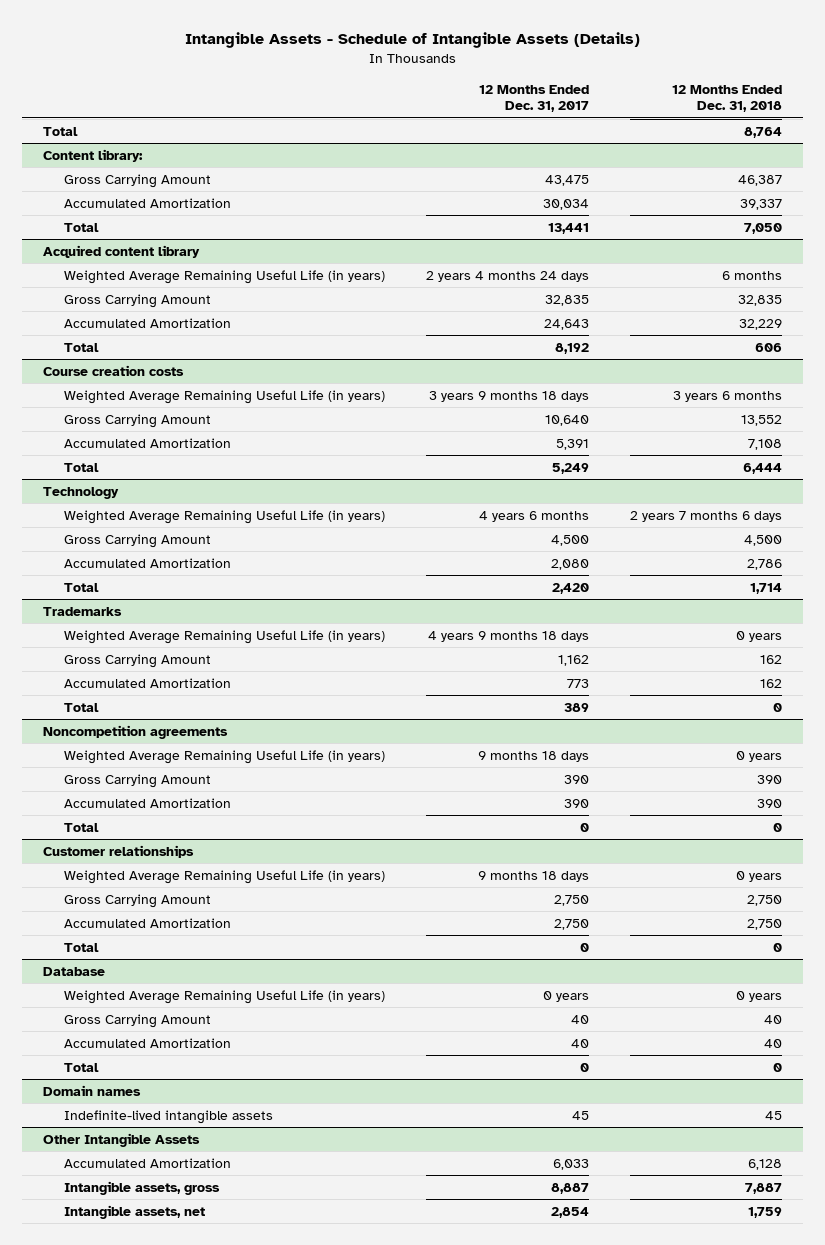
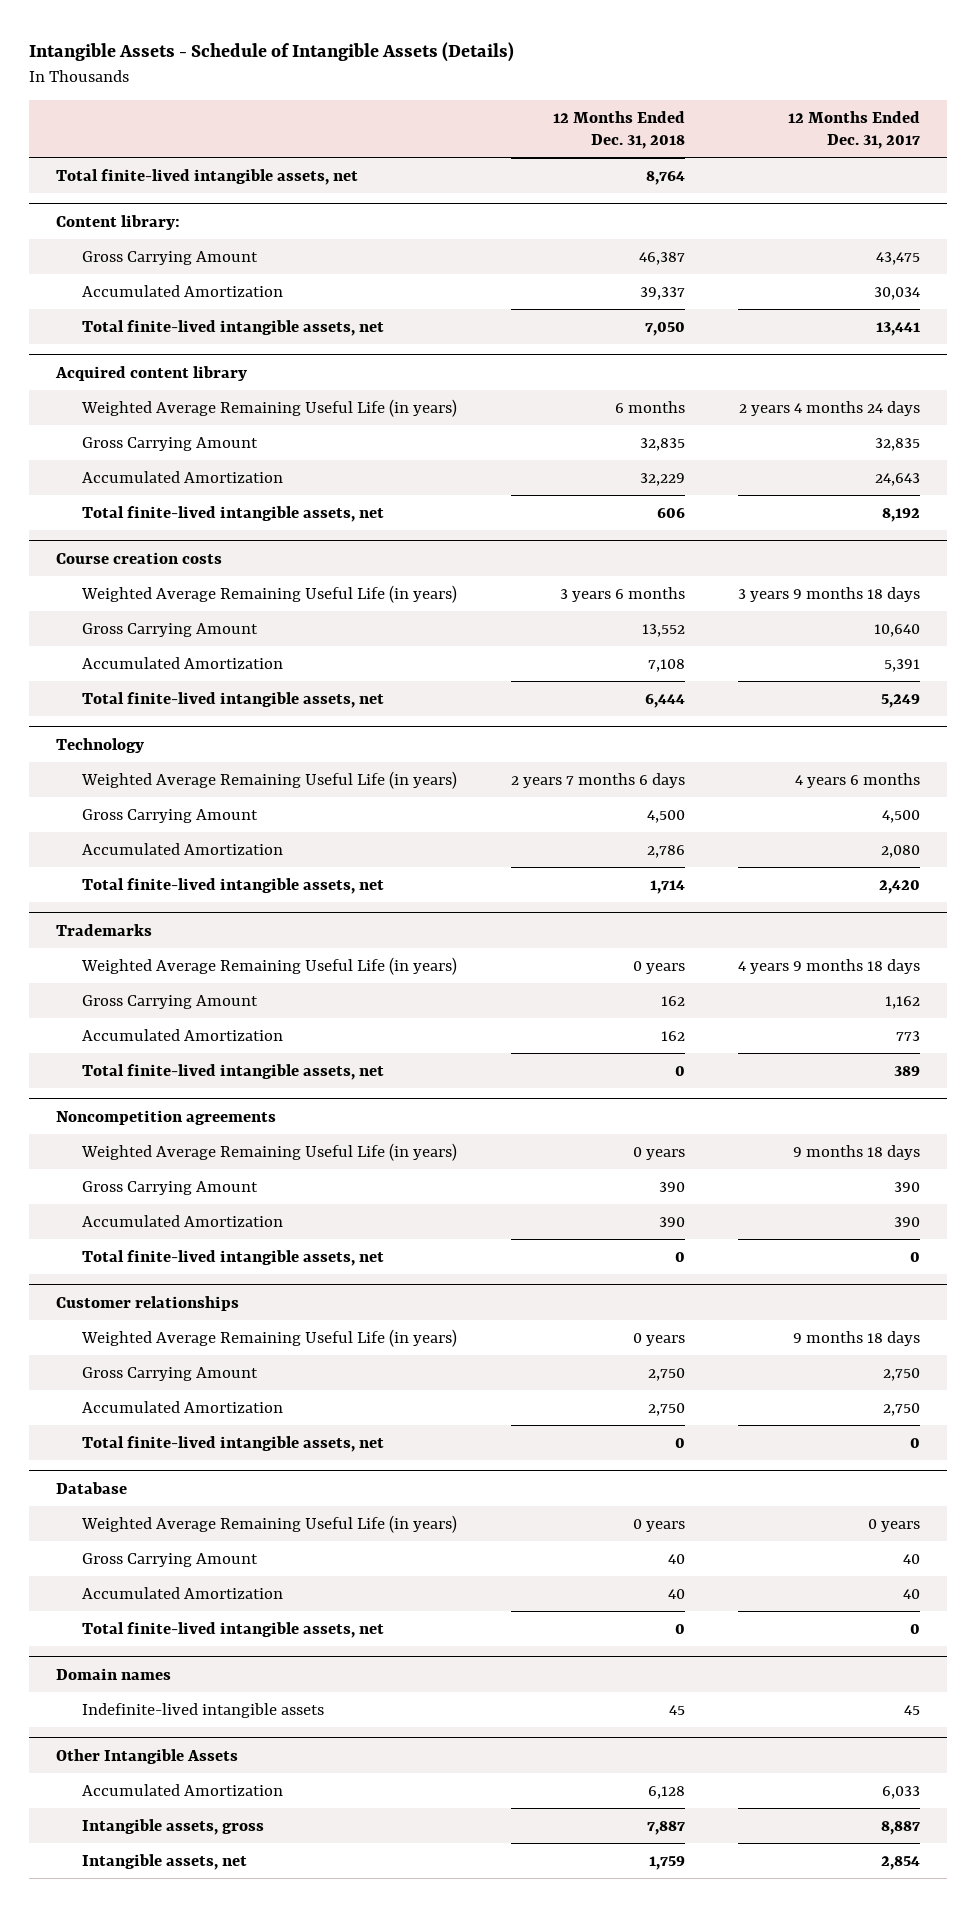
[42,126,78,136] Total -> [55,168,358,185] Total finite-lived intangible assets, net
[64,222,100,232] Total -> [82,319,385,336] Total finite-lived intangible assets, net
[64,342,100,352] Total -> [82,505,385,522] Total finite-lived intangible assets, net
[64,462,100,472] Total -> [82,691,385,708] Total finite-lived intangible assets, net
[64,582,100,592] Total -> [82,877,385,894] Total finite-lived intangible assets, net
[64,702,100,712] Total -> [82,1063,385,1080] Total finite-lived intangible assets, net
[64,822,100,832] Total -> [82,1249,385,1266] Total finite-lived intangible assets, net
[64,942,100,952] Total -> [82,1435,385,1452] Total finite-lived intangible assets, net
[64,1062,100,1072] Total -> [82,1621,385,1638] Total finite-lived intangible assets, net

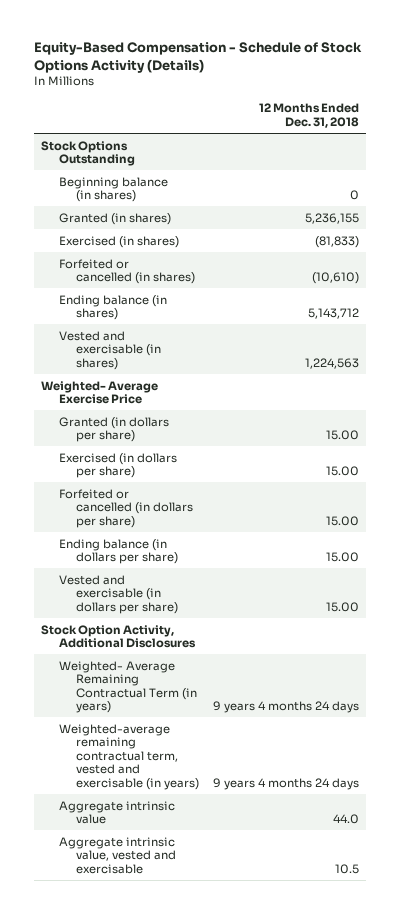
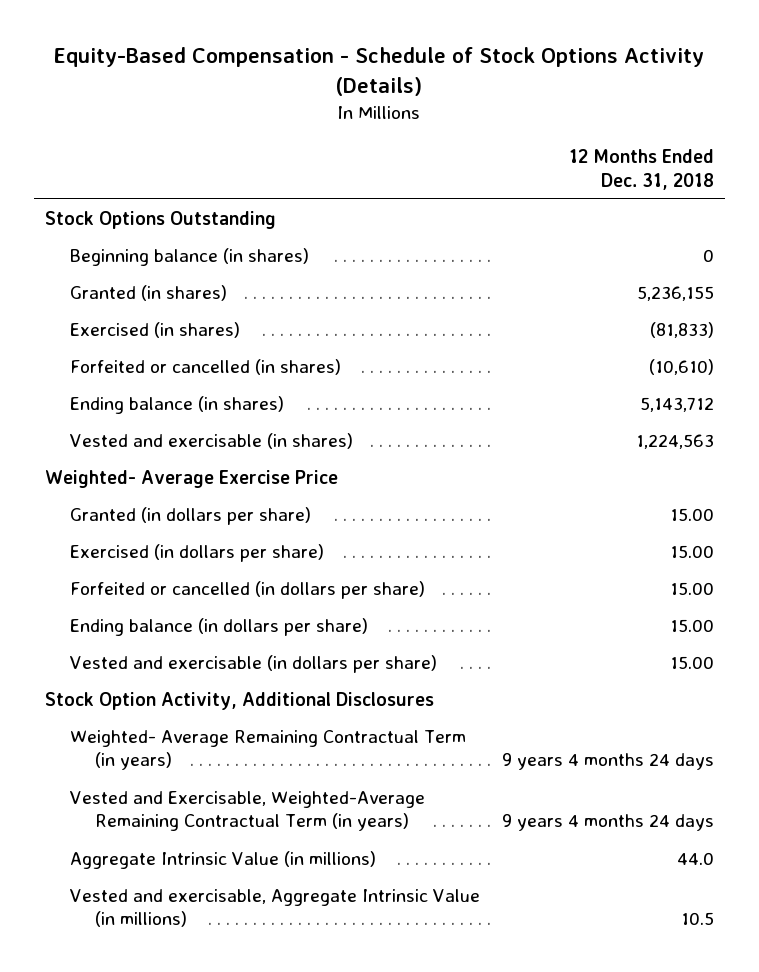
[58,723,199,790] Weighted-average remaining contractual term, vested and exercisable (in years) -> [69,791,425,832] Vested and Exercisable, Weighted-Average Remaining Contractual Term (in years)
[58,800,175,825] Aggregate intrinsic value -> [69,851,376,870] Aggregate Intrinsic Value (in millions)
[58,836,176,874] Aggregate intrinsic value, vested and exercisable -> [69,889,480,928] Vested and exercisable, Aggregate Intrinsic Value (in millions)

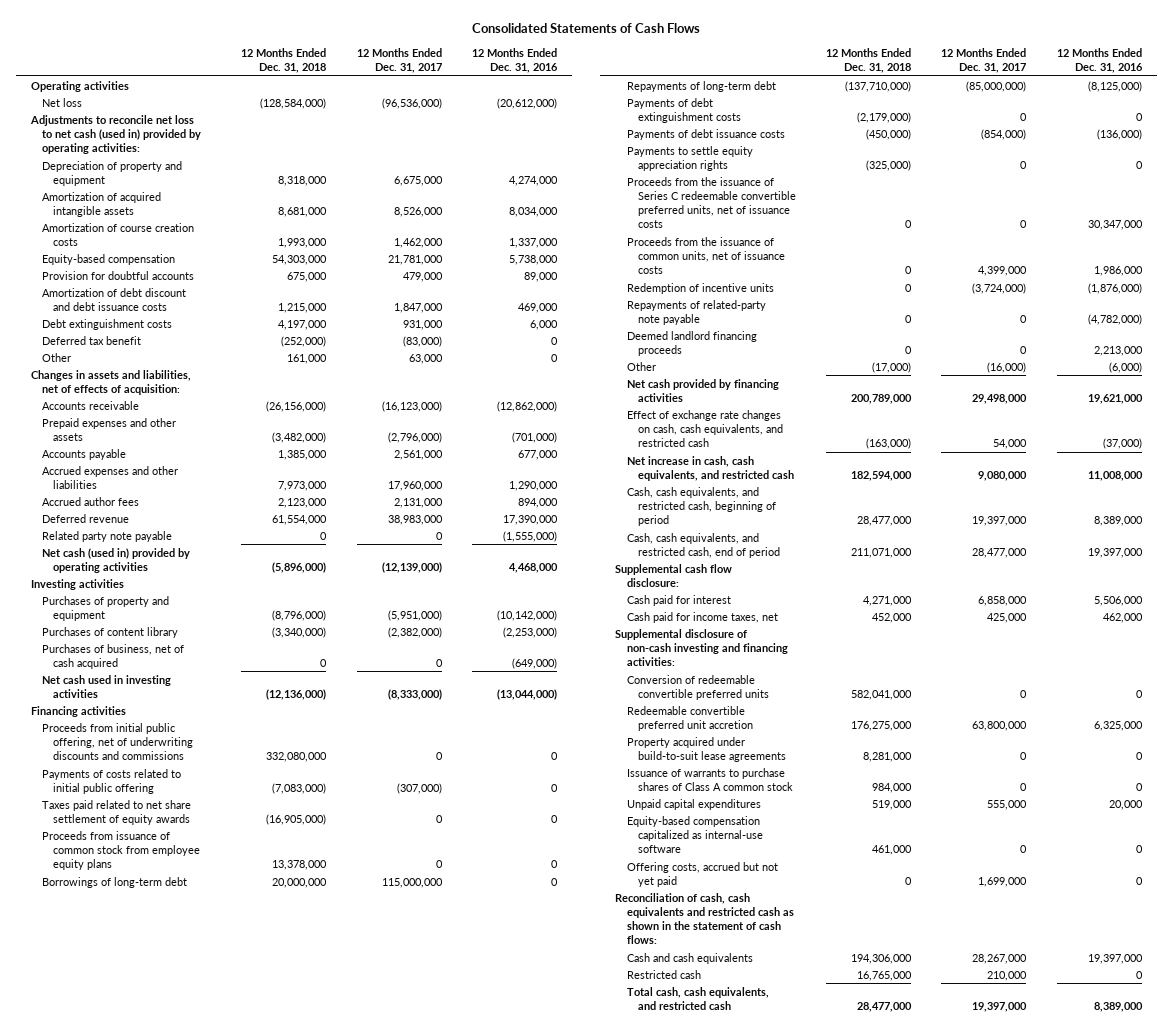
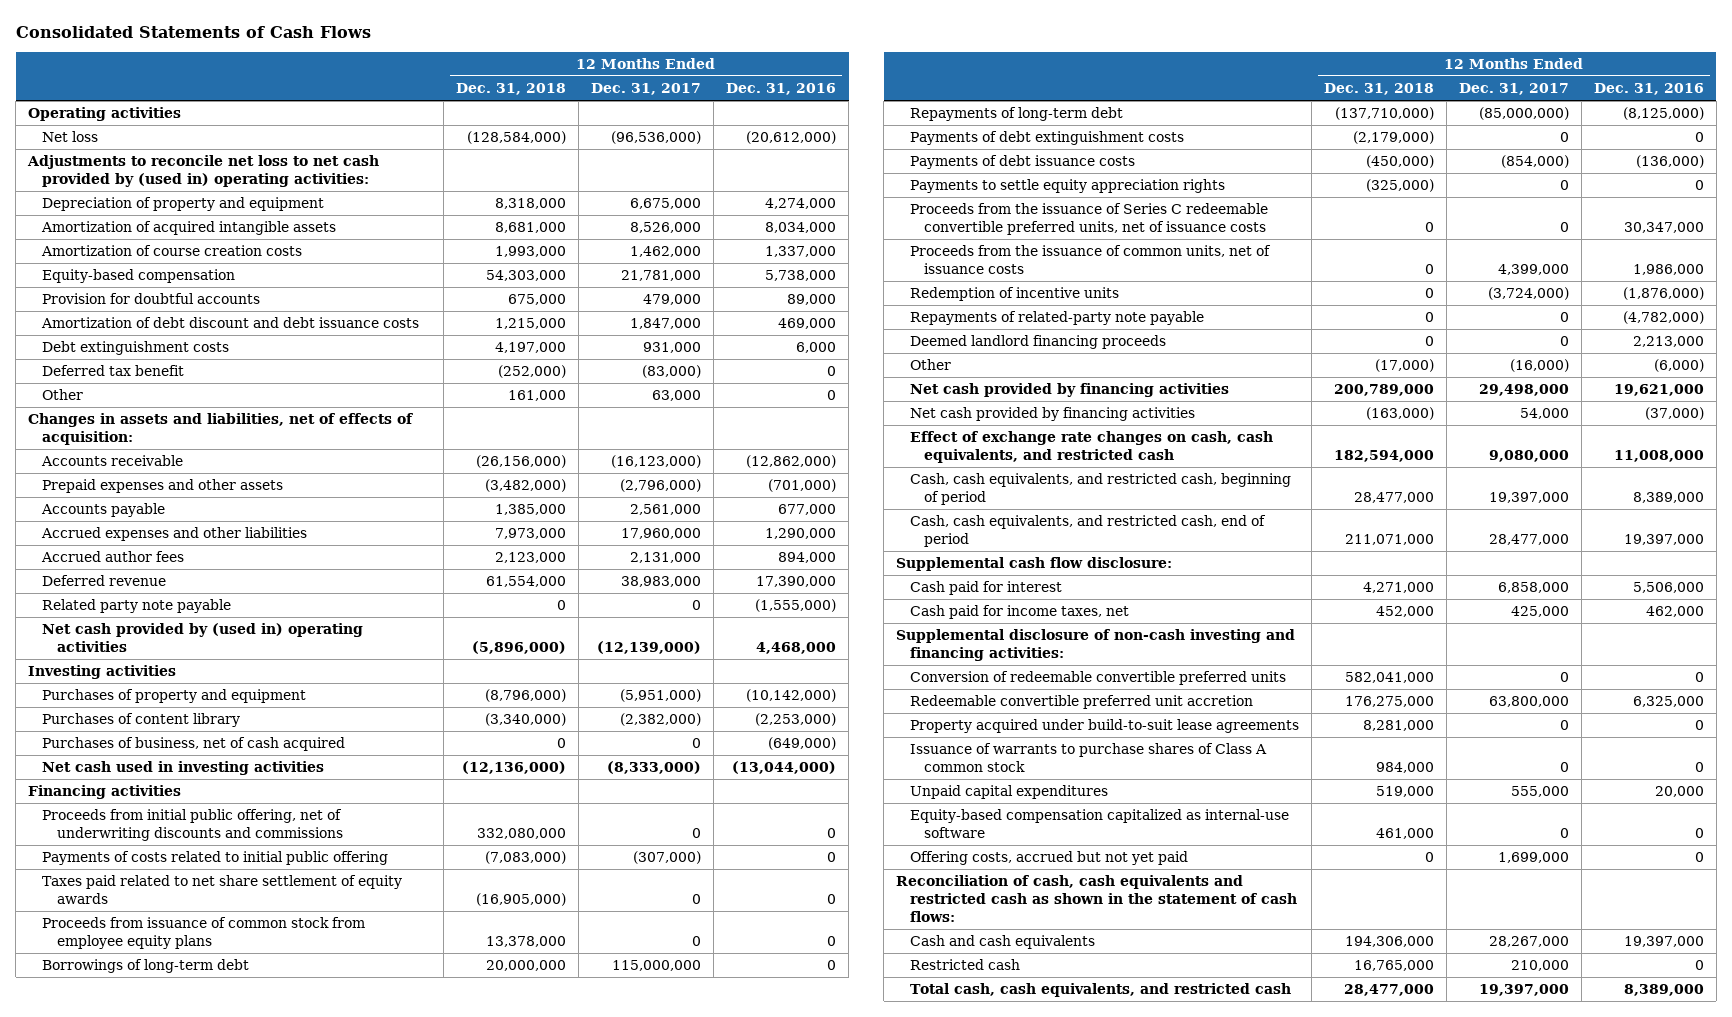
[29,114,202,155] Adjustments to reconcile net loss to net cash (used in) provided by operating activities: -> [27,155,380,188] Adjustments to reconcile net loss to net cash provided by (used in) operating activities:
[42,547,191,573] Net cash (used in) provided by operating activities -> [42,623,364,653] Net cash provided by (used in) operating activities
[626,455,794,481] Net increase in cash, cash equivalents, and restricted cash -> none
none -> [910,407,1196,422] Net cash provided by financing activities
[865,438,911,450] (163,000) -> [1334,450,1435,463] 182,594,000
[993,439,1028,450] 54,000 -> [1489,450,1570,463] 9,080,000
[1102,438,1142,450] (37,000) -> [1614,450,1705,463] 11,008,000

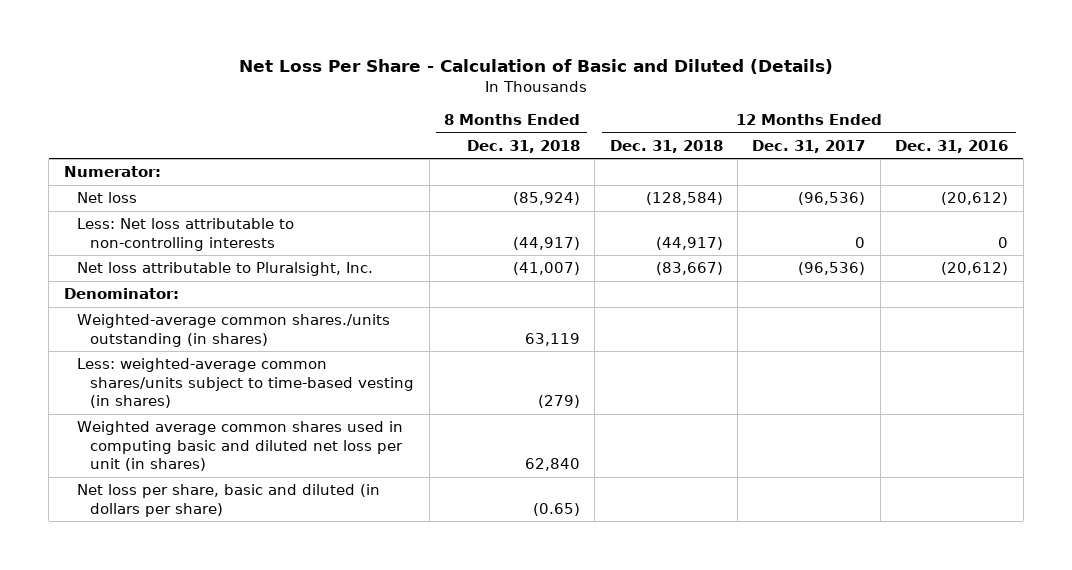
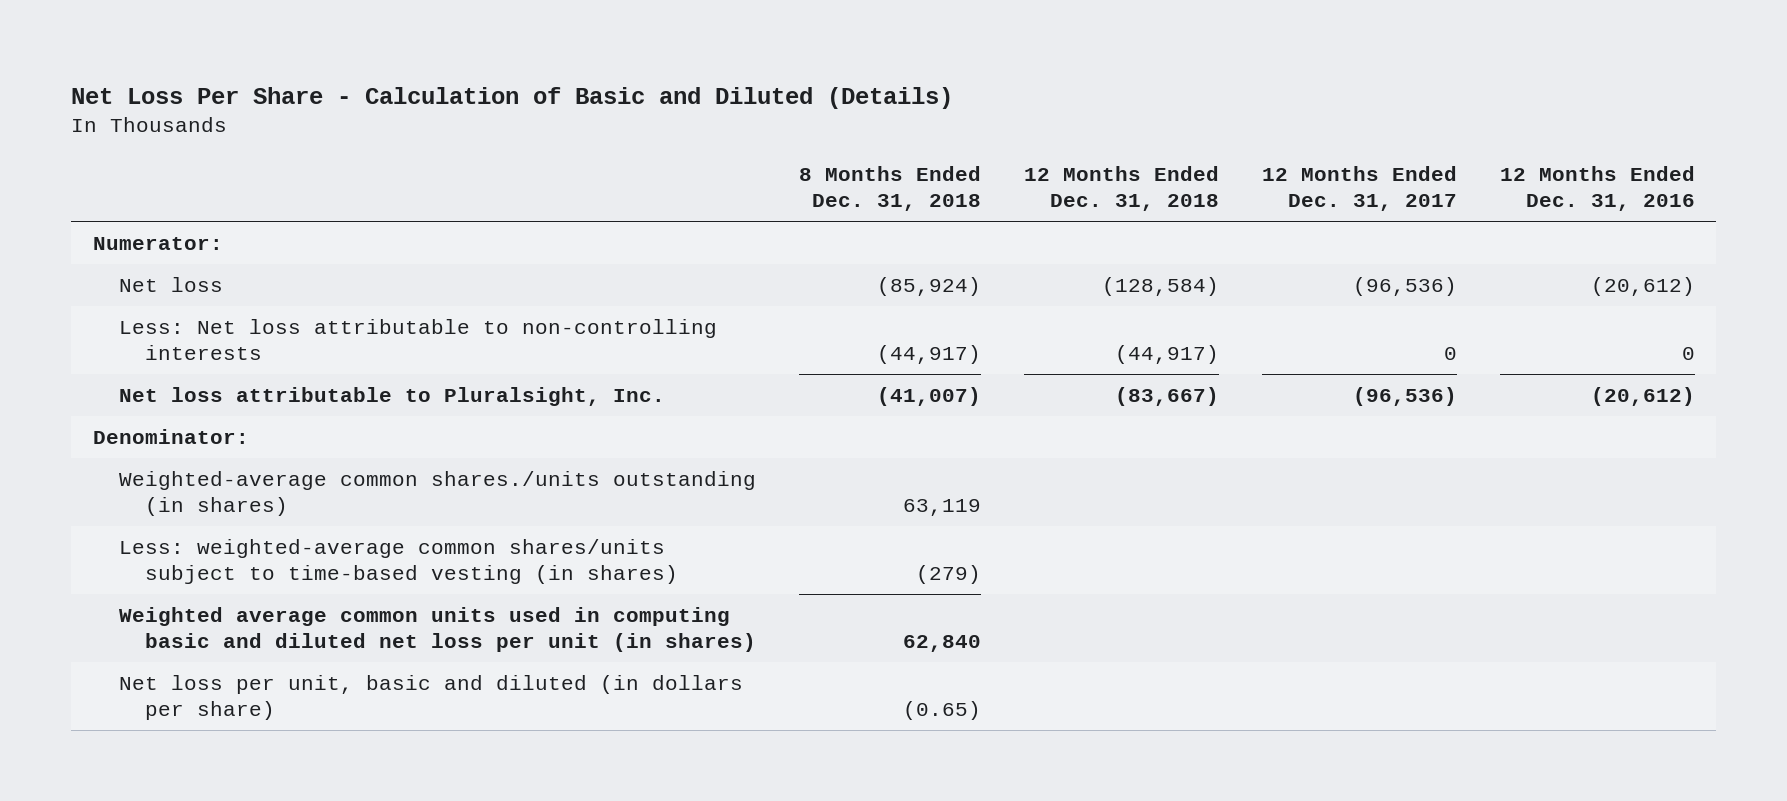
[76,421,404,471] Weighted average common shares used in computing basic and diluted net loss per unit (in shares) -> [118,606,756,653] Weighted average common units used in computing basic and diluted net loss per unit (in shares)
[76,484,380,517] Net loss per share, basic and diluted (in dollars per share) -> [118,674,743,721] Net loss per unit, basic and diluted (in dollars per share)

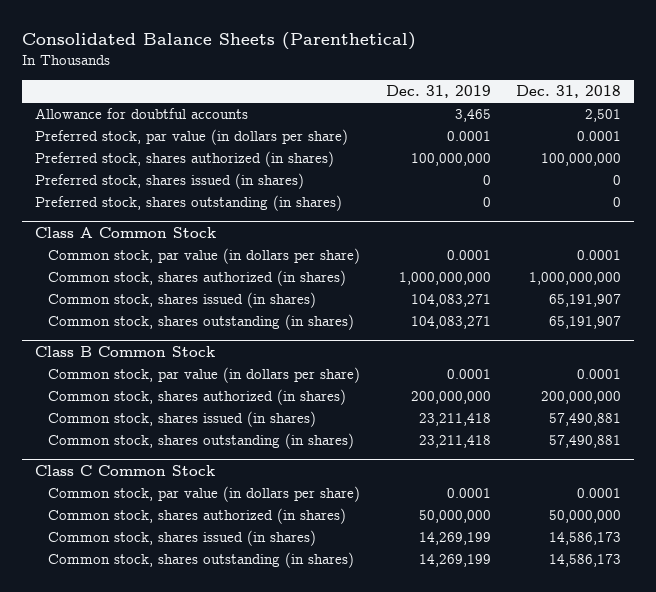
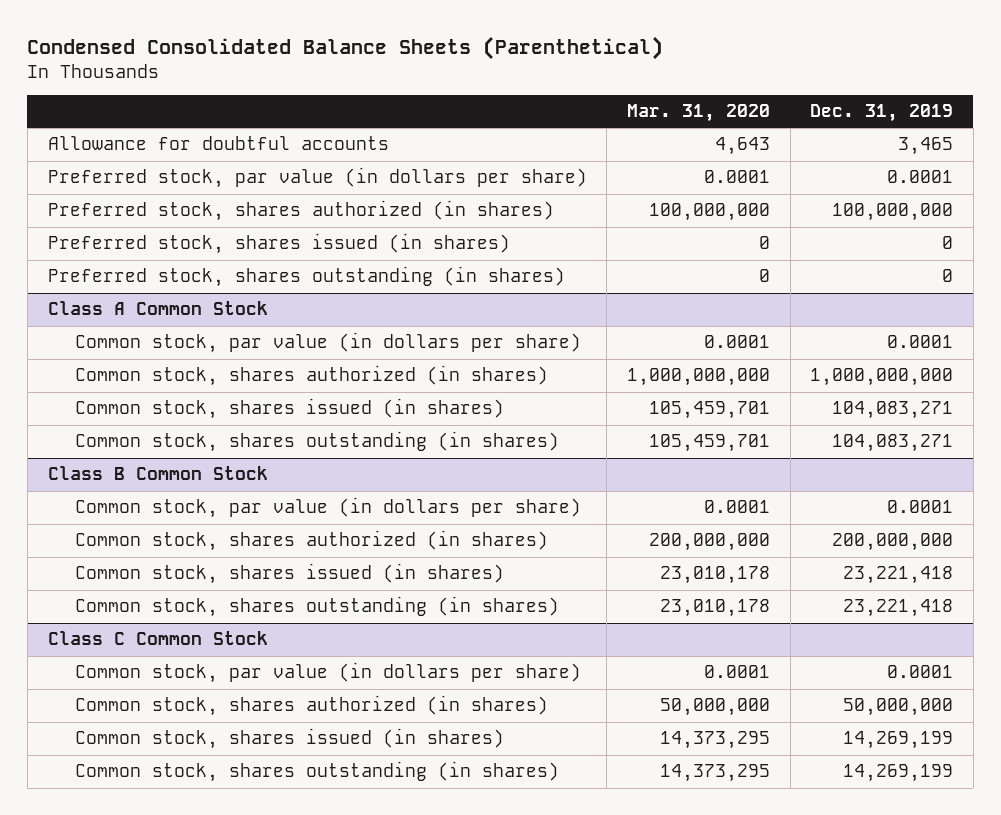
[22,32,417,51] Consolidated Balance Sheets (Parenthetical) -> [27,36,664,61] Condensed Consolidated Balance Sheets (Parenthetical)
[516,84,622,98] Dec. 31, 2018 -> none
none -> [626,104,770,123] Mar. 31, 2020
[418,413,491,427] 23,211,418 -> [843,566,954,585] 23,221,418
[418,435,491,449] 23,211,418 -> [843,599,954,618] 23,221,418

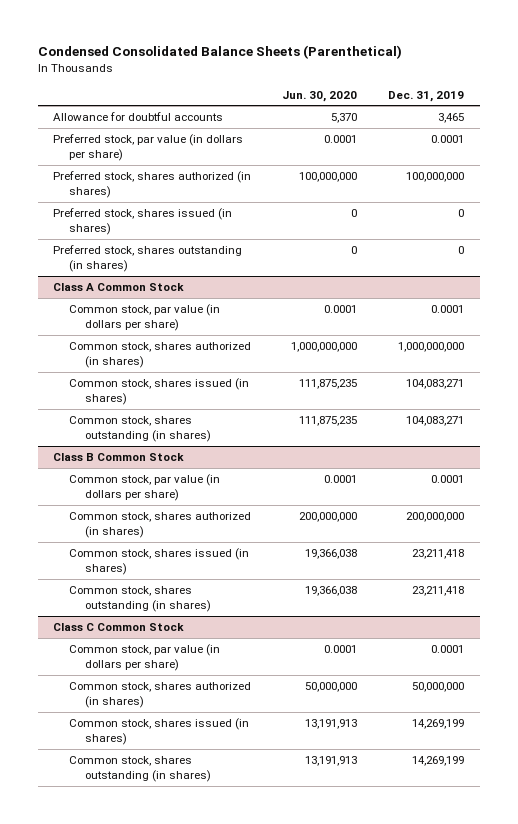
[626,104,770,123] Mar. 31, 2020 -> none
none -> [282,90,358,102] Jun. 30, 2020
[843,566,954,585] 23,221,418 -> [412,549,465,560] 23,211,418
[843,599,954,618] 23,221,418 -> [412,586,465,597] 23,211,418

